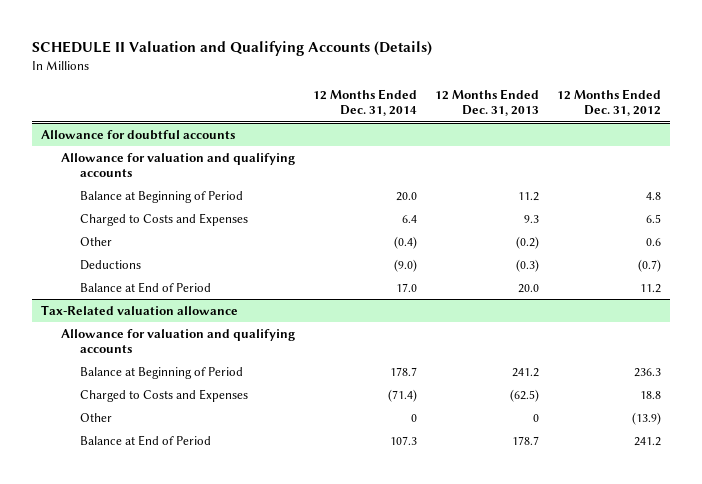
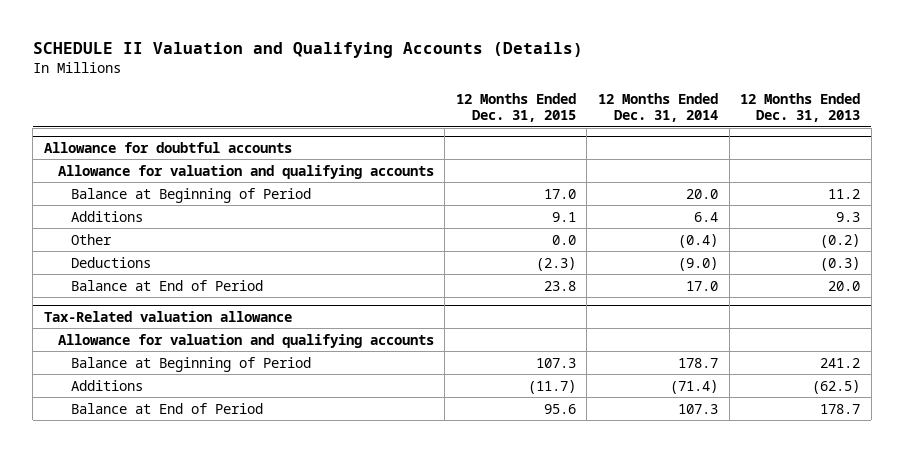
[557,89,662,117] 12 Months Ended Dec. 31, 2012 -> none
none -> [455,92,576,123] 12 Months Ended Dec. 31, 2015
[80,212,249,226] Charged to Costs and Expenses -> [71,210,144,222] Additions
[80,412,113,422] Other -> none
[80,388,249,402] Charged to Costs and Expenses -> [71,379,144,391] Additions

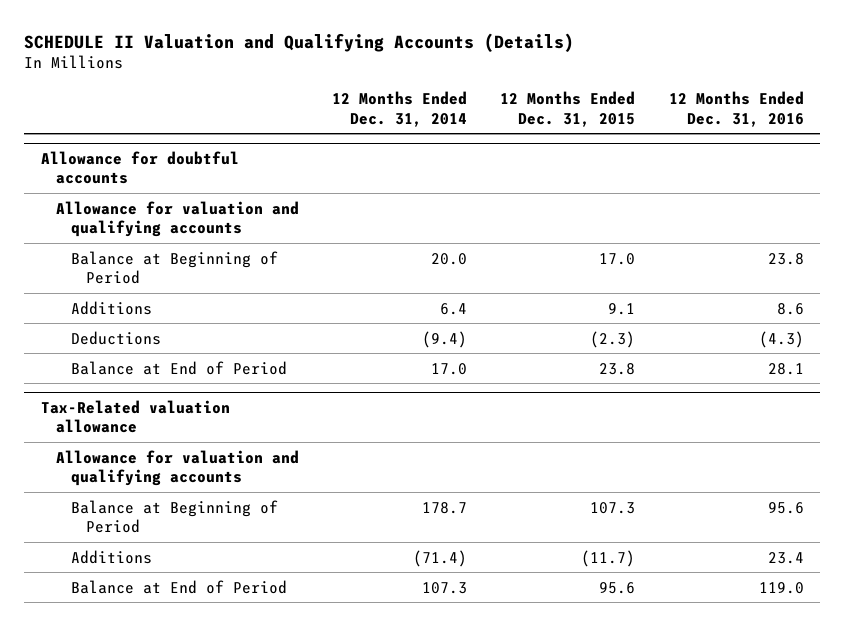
[740,92,861,123] 12 Months Ended Dec. 31, 2013 -> none
none -> [668,91,804,127] 12 Months Ended Dec. 31, 2016
[71,233,113,245] Other -> none
[678,256,719,271] (9.0) -> [422,330,468,348] (9.4)

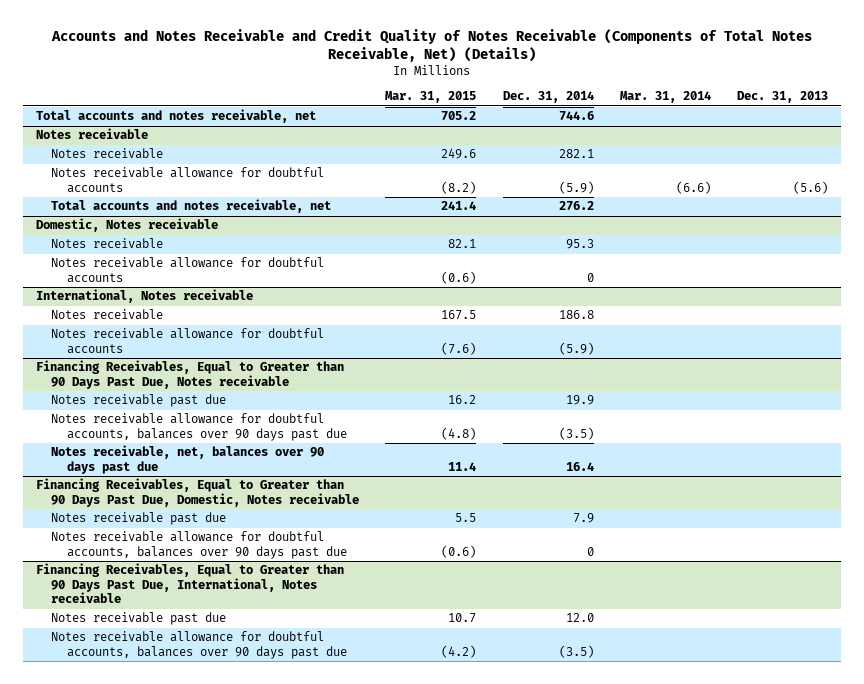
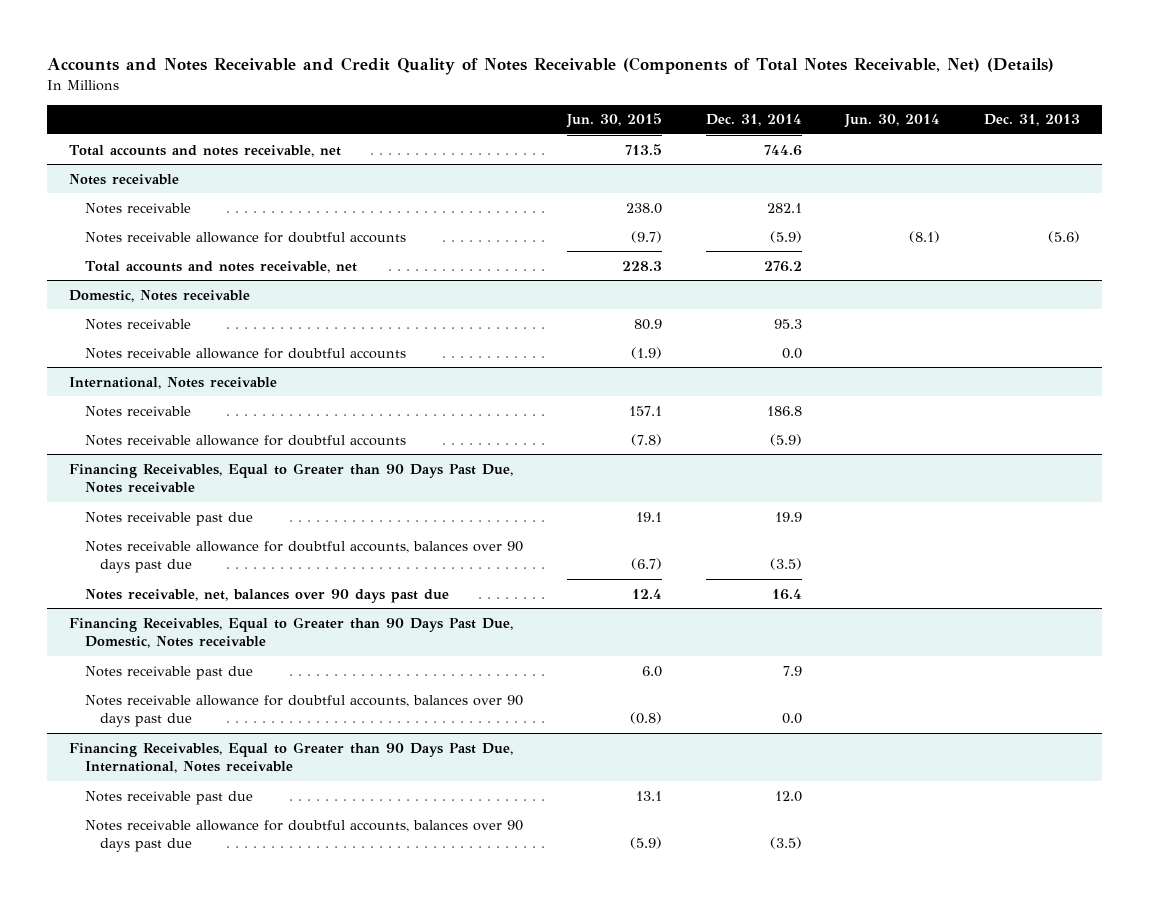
[385,91,477,104] Mar. 31, 2015 -> none
[619,91,711,104] Mar. 31, 2014 -> none
none -> [565,113,662,129] Jun. 30, 2015
none -> [844,114,941,129] Jun. 30, 2014
[586,272,594,282] 0 -> [781,347,802,359] 0.0
[586,546,594,556] 0 -> [781,713,802,725] 0.0

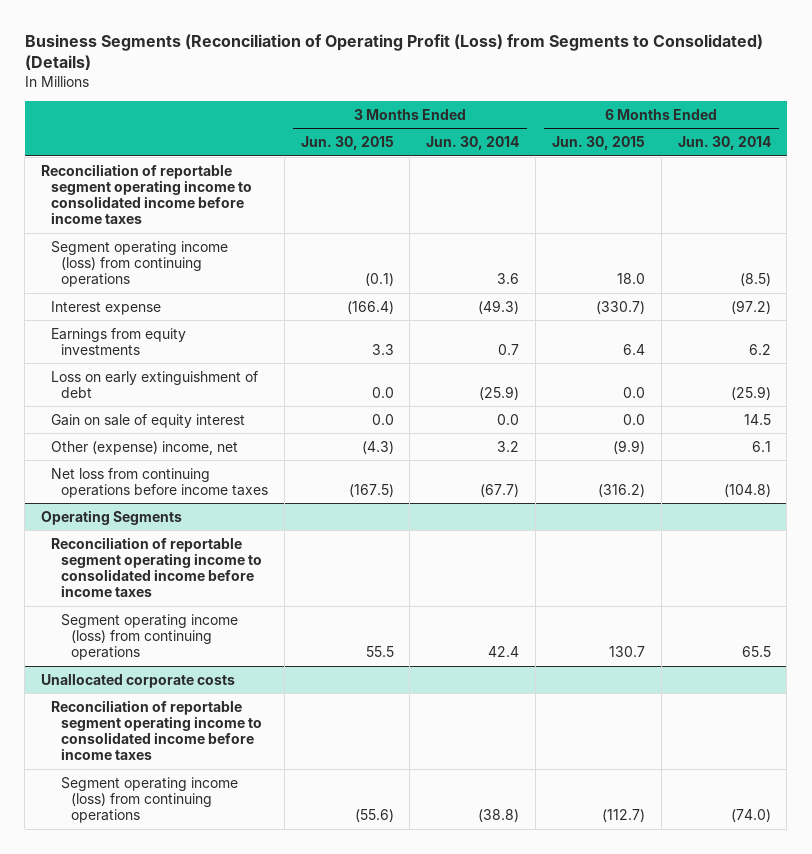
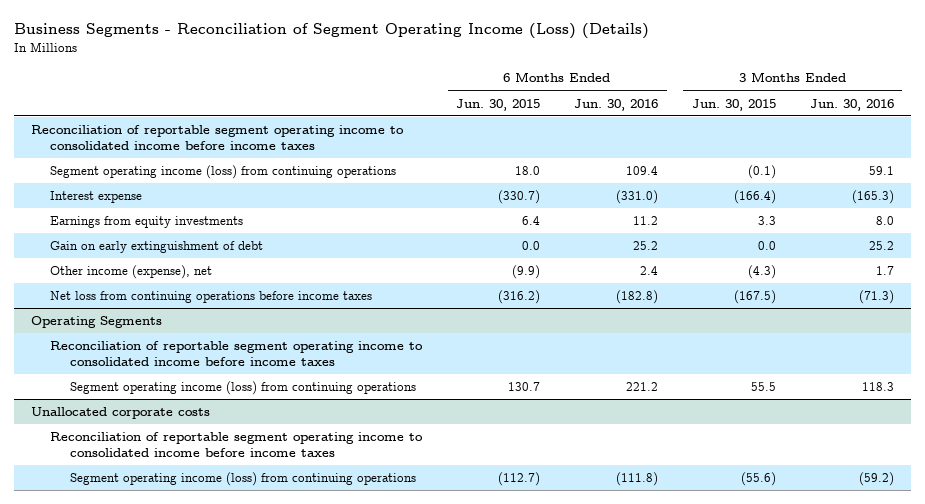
[24,33,763,71] Business Segments (Reconciliation of Operating Profit (Loss) from Segments to Consolidated) (Details) -> [13,23,649,40] Business Segments - Reconciliation of Segment Operating Income (Loss) (Details)
[426,136,520,151] Jun. 30, 2014 -> none
[677,136,771,151] Jun. 30, 2014 -> none
none -> [574,98,659,111] Jun. 30, 2016
none -> [809,98,894,111] Jun. 30, 2016
[51,413,246,428] Gain on sale of equity interest -> none
[51,370,259,398] Loss on early extinguishment of debt -> [50,241,264,254] Gain on early extinguishment of debt
[51,440,239,455] Other (expense) income, net -> [50,265,213,280] Other income (expense), net

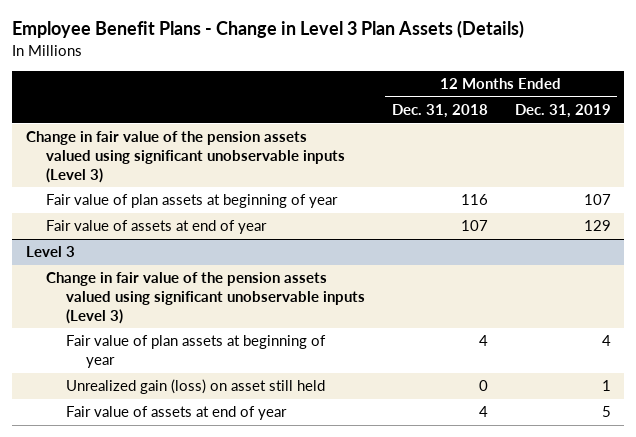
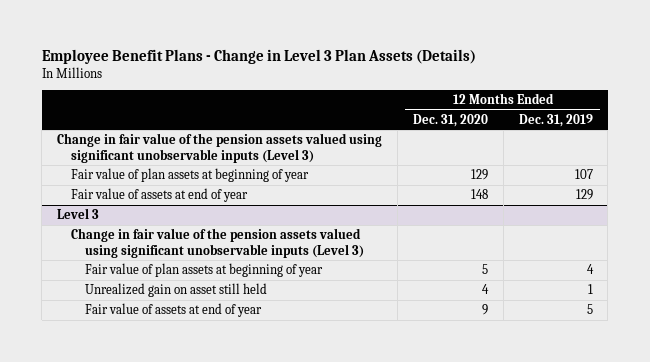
[391,104,488,119] Dec. 31, 2018 -> none
none -> [412,113,488,127] Dec. 31, 2020
[65,379,325,395] Unrealized gain (loss) on asset still held -> [84,282,267,297] Unrealized gain on asset still held

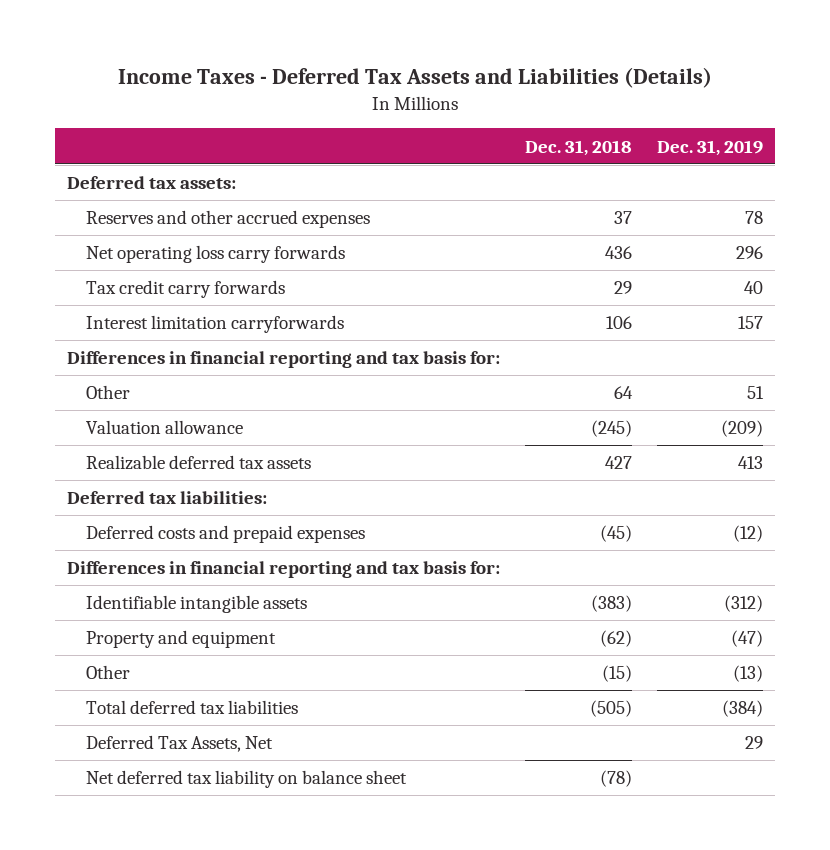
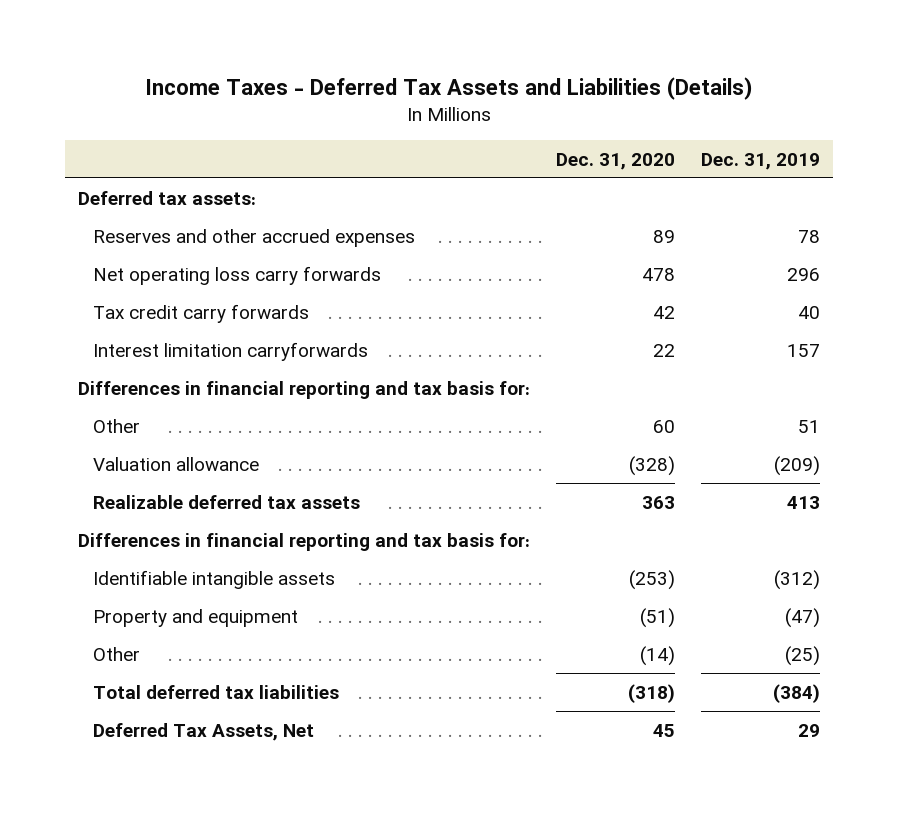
[525,139,633,156] Dec. 31, 2018 -> none
none -> [556,152,676,170] Dec. 31, 2020
[67,491,268,505] Deferred tax liabilities: -> none
[86,525,366,544] Deferred costs and prepaid expenses -> none
[732,665,763,683] (13) -> [785,645,821,666] (25)
[86,770,408,789] Net deferred tax liability on balance sheet -> none

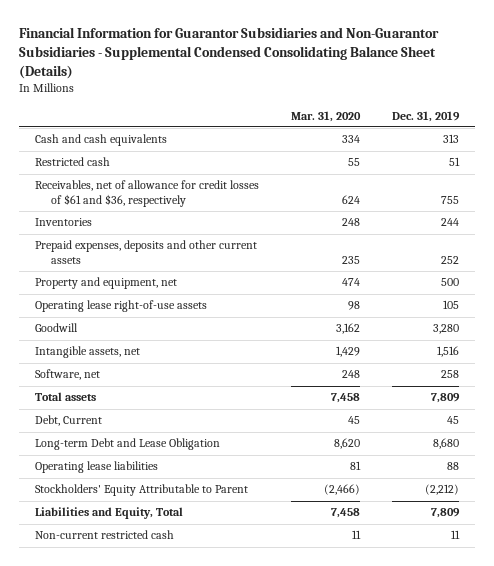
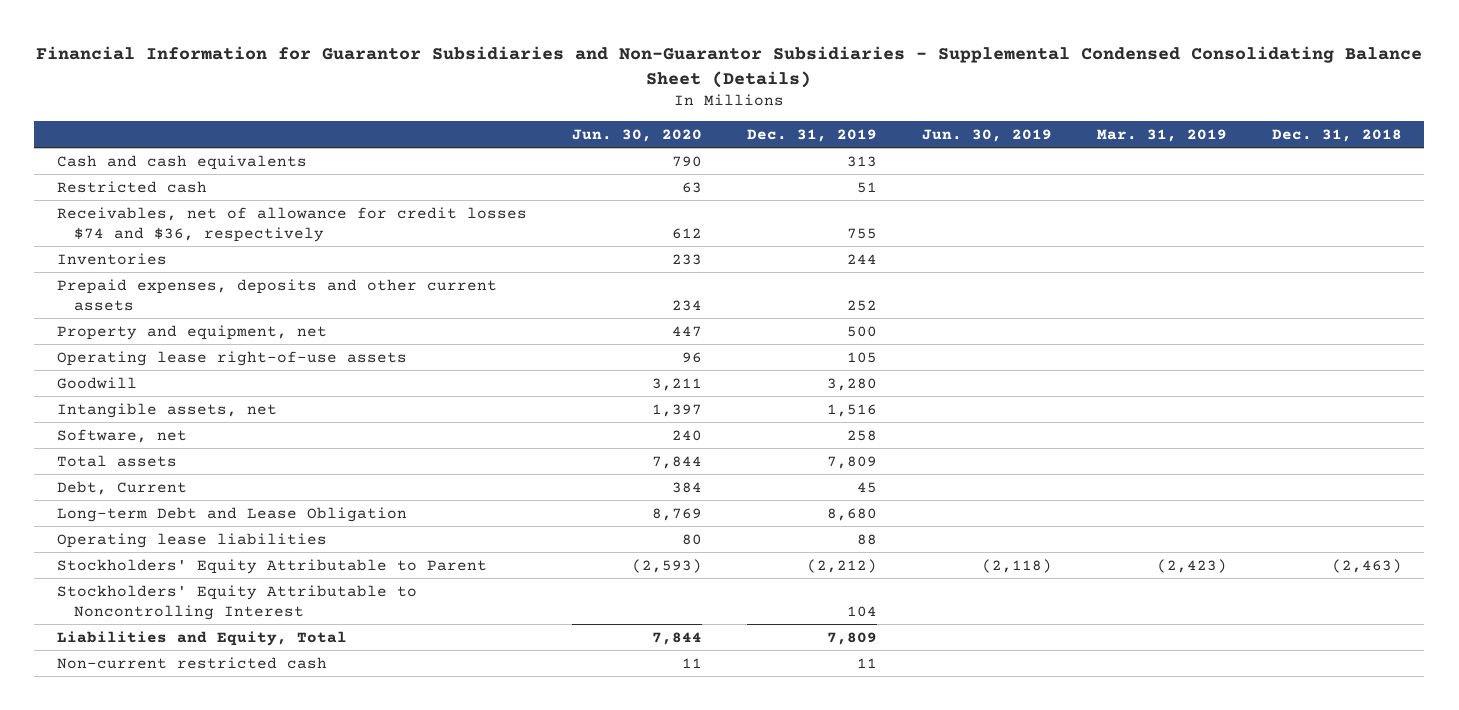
[290,110,361,122] Mar. 31, 2020 -> none
none -> [571,128,702,142] Jun. 30, 2020
none -> [921,128,1052,142] Jun. 30, 2019
none -> [1096,128,1227,142] Mar. 31, 2019
none -> [1271,128,1402,142] Dec. 31, 2018
[34,180,259,207] Receivables, net of allowance for credit losses of $61 and $36, respectively -> [56,206,527,243] Receivables, net of allowance for credit losses $74 and $36, respectively
none -> [56,584,417,621] Stockholders' Equity Attributable to Noncontrolling Interest

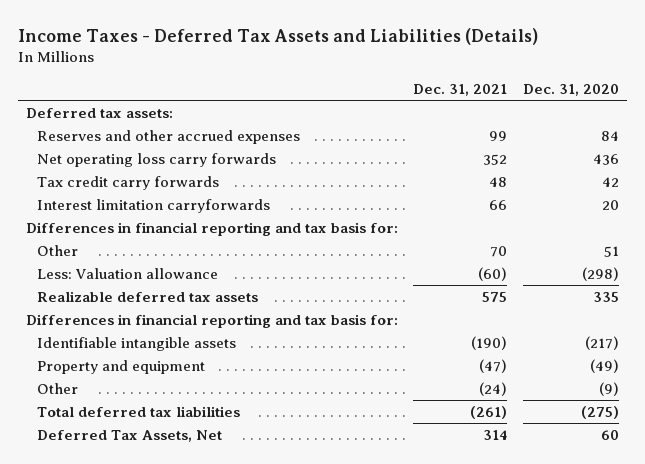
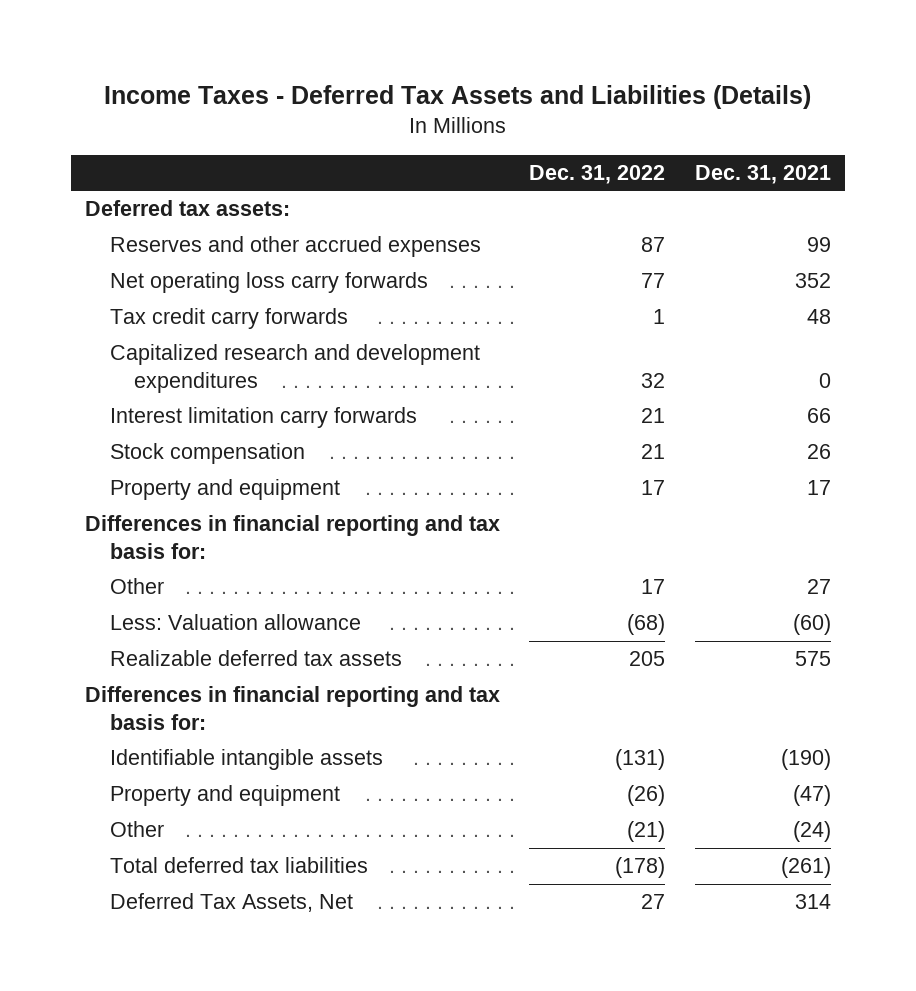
[522,84,619,97] Dec. 31, 2020 -> none
none -> [529,164,666,184] Dec. 31, 2022
none -> [109,344,480,394] Capitalized research and development expenditures
[37,198,271,213] Interest limitation carryforwards -> [109,407,417,429] Interest limitation carry forwards
none -> [109,443,305,465] Stock compensation
none -> [109,479,340,501] Property and equipment
[490,245,508,257] 70 -> [806,579,831,595] 27

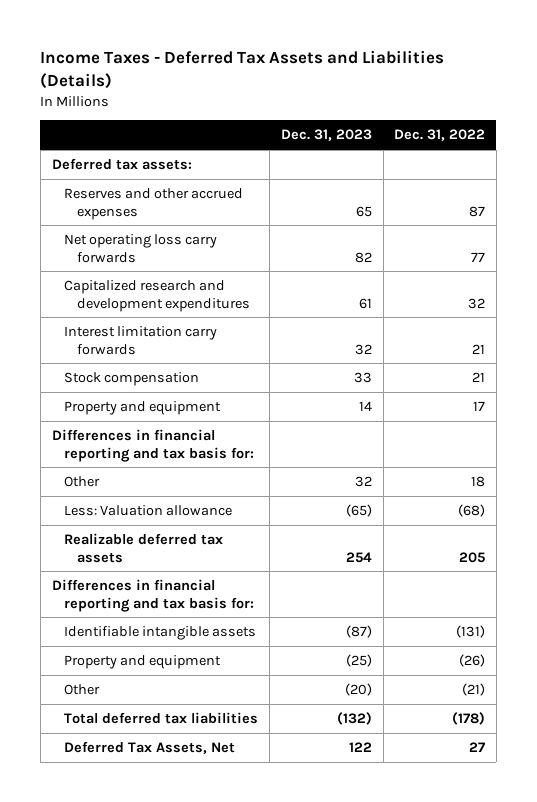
[694,164,831,184] Dec. 31, 2021 -> none
none -> [280,129,372,142] Dec. 31, 2023
[109,308,348,330] Tax credit carry forwards -> none
[641,579,666,595] 17 -> [471,476,486,488] 18

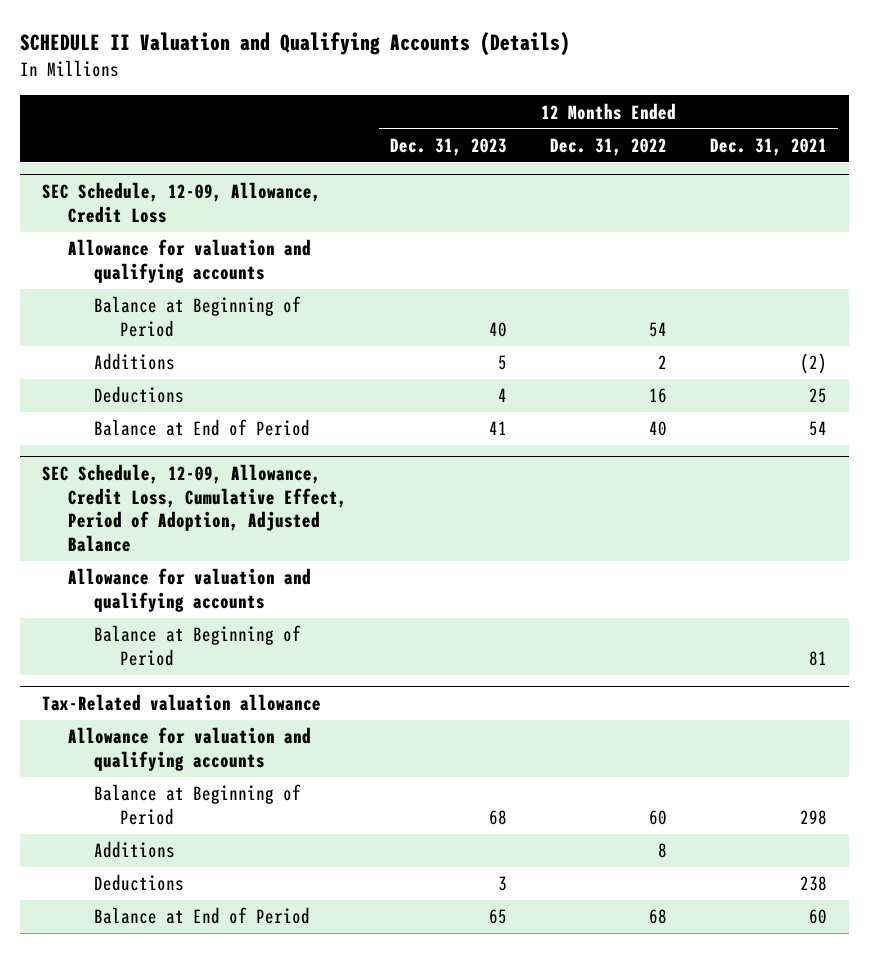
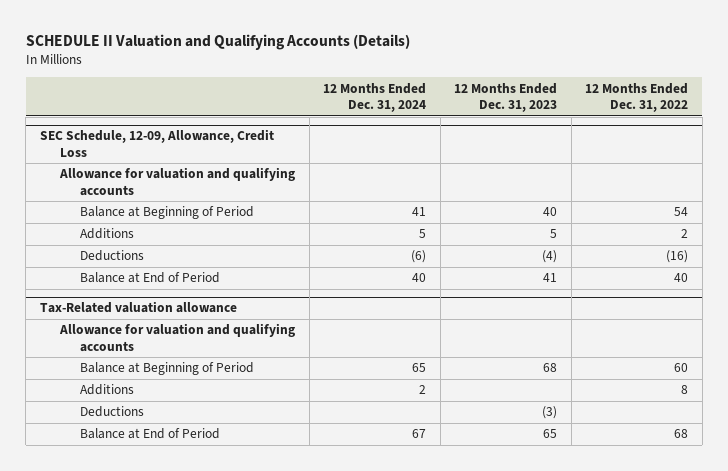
[710,138,828,157] Dec. 31, 2021 -> none
none -> [323,82,427,113] 12 Months Ended Dec. 31, 2024
[498,388,508,403] 4 -> [542,250,558,264] (4)
[649,388,668,404] 16 -> [666,250,689,264] (16)
[42,464,347,552] SEC Schedule, 12-09, Allowance, Credit Loss, Cumulative Effect, Period of Adoption, Adjusted Balance -> none
[67,568,311,612] Allowance for valuation and qualifying accounts -> none
[93,625,301,666] Balance at Beginning of Period -> none
[498,876,508,892] 3 -> [542,406,558,420] (3)

